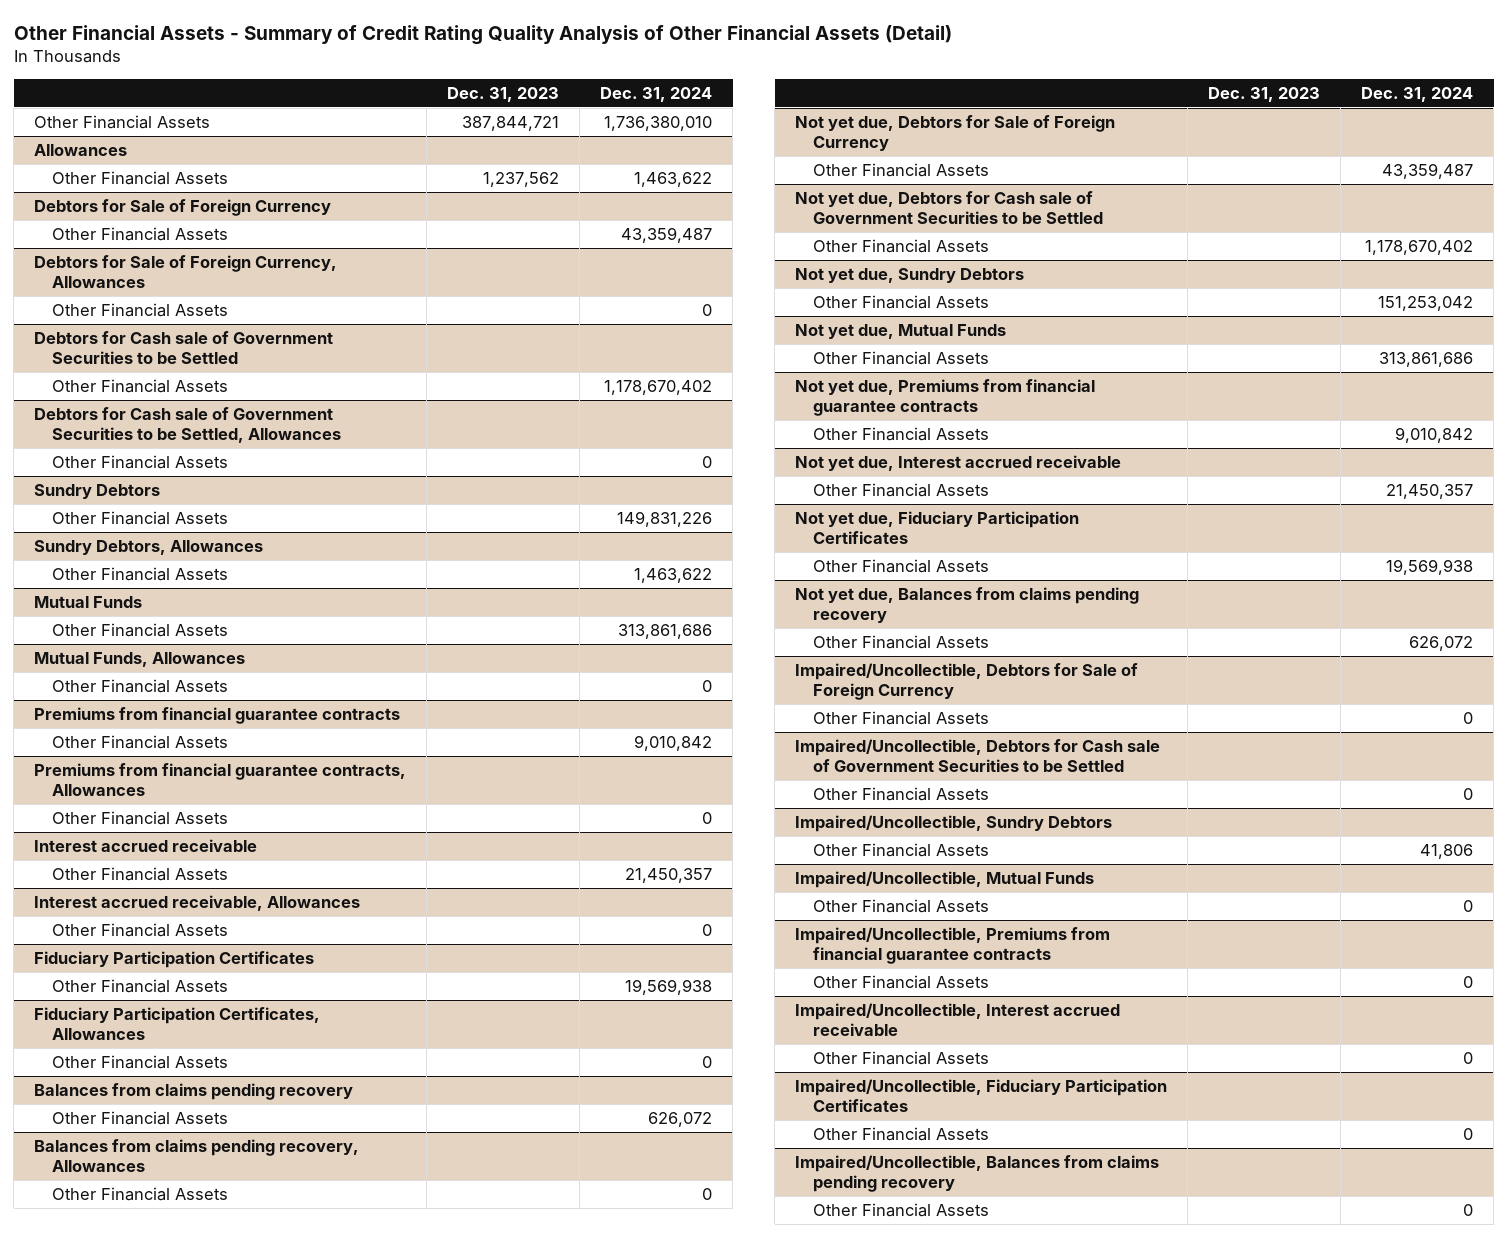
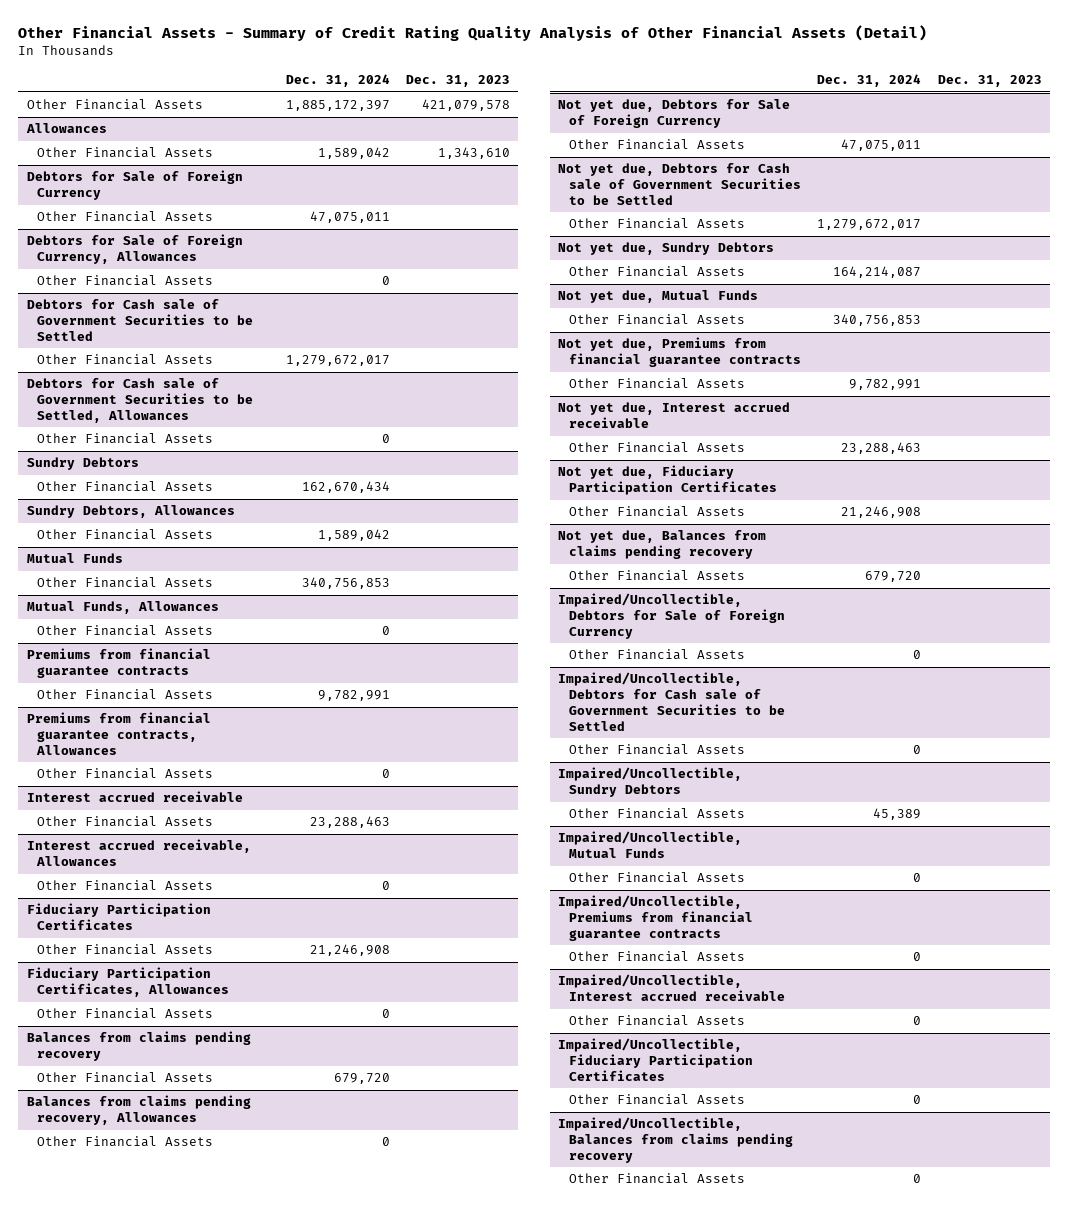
[462,116,560,132] 387,844,721 -> [422,99,511,112] 421,079,578
[604,116,713,132] 1,736,380,010 -> [285,100,390,112] 1,885,172,397
[483,172,560,188] 1,237,562 -> [438,147,511,160] 1,343,610
[634,172,713,188] 1,463,622 -> [317,147,390,160] 1,589,042
[621,227,713,244] 43,359,487 -> [309,211,390,224] 47,075,011
[604,380,713,396] 1,178,670,402 -> [285,355,390,367] 1,279,672,017
[617,511,713,528] 149,831,226 -> [301,481,390,494] 162,670,434
[634,568,713,584] 1,463,622 -> [317,529,390,542] 1,589,042
[618,624,713,640] 313,861,686 -> [301,577,390,590] 340,756,853
[634,735,713,752] 9,010,842 -> [317,690,390,702] 9,782,991
[625,868,713,884] 21,450,357 -> [309,816,390,829] 23,288,463
[625,979,713,996] 19,569,938 -> [309,944,390,957] 21,246,908
[648,1112,713,1128] 626,072 -> [333,1073,390,1085] 679,720
[1382,163,1474,180] 43,359,487 -> [841,139,922,152] 47,075,011
[1365,240,1474,256] 1,178,670,402 -> [817,219,922,231] 1,279,672,017
[1378,296,1474,312] 151,253,042 -> [833,266,922,279] 164,214,087
[1379,352,1474,368] 313,861,686 -> [833,314,922,327] 340,756,853
[1395,427,1474,444] 9,010,842 -> [849,379,922,391] 9,782,991
[1386,484,1474,500] 21,450,357 -> [841,442,922,455] 23,288,463
[1386,559,1474,576] 19,569,938 -> [841,506,922,519] 21,246,908
[1409,636,1474,652] 626,072 -> [865,571,922,583] 679,720
[1420,844,1474,860] 41,806 -> [873,808,922,821] 45,389

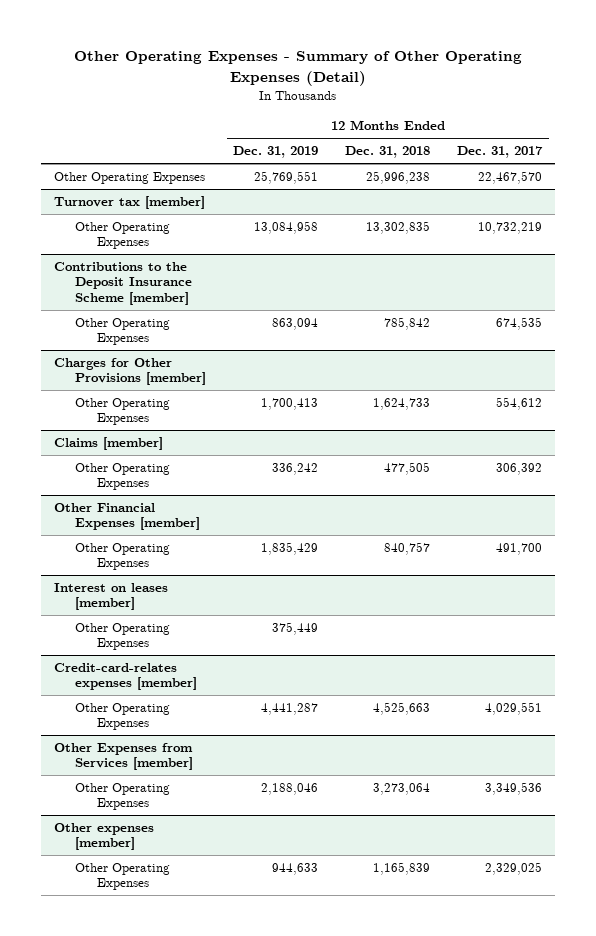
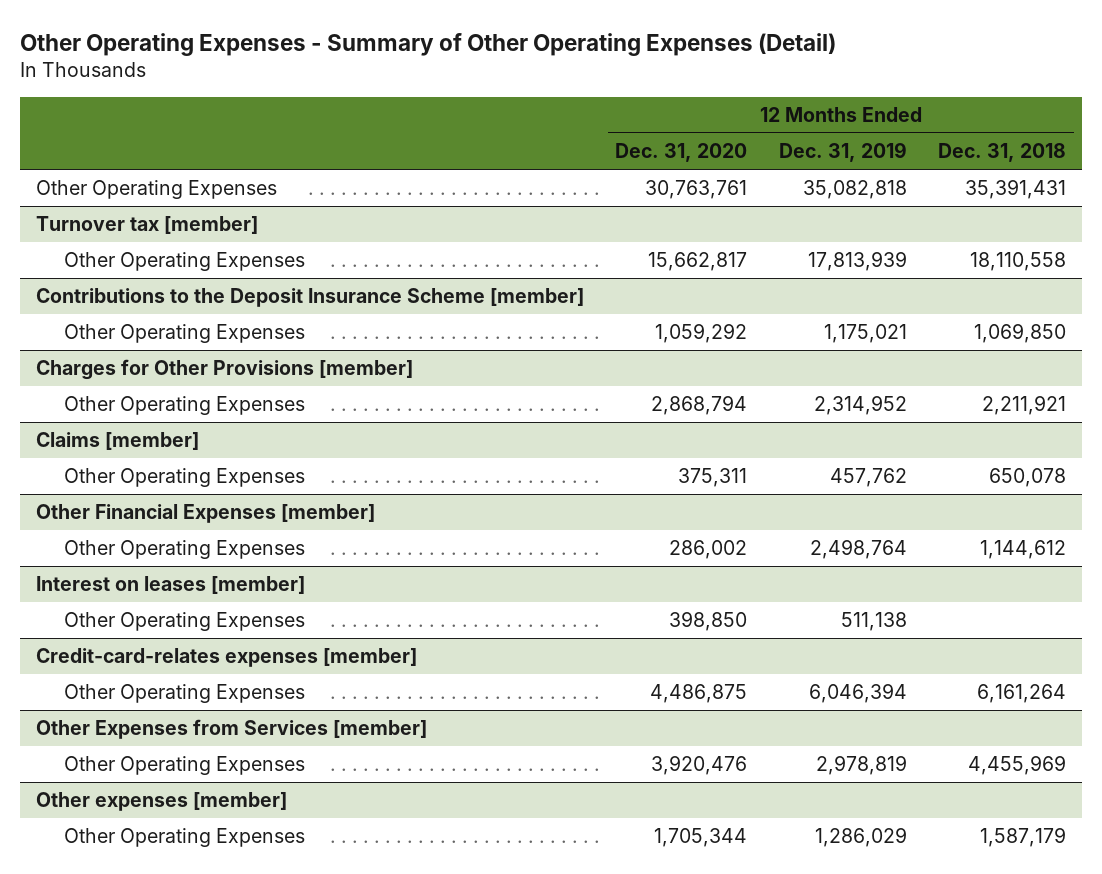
[456,146,543,159] Dec. 31, 2017 -> none
none -> [615,143,748,163] Dec. 31, 2020
[254,171,319,185] 25,769,551 -> [802,180,907,200] 35,082,818
[366,171,431,185] 25,996,238 -> [965,179,1067,200] 35,391,431
[254,221,319,235] 13,084,958 -> [807,251,907,272] 17,813,939
[366,221,431,235] 13,302,835 -> [970,252,1067,272] 18,110,558
[272,318,319,331] 863,094 -> [823,324,907,344] 1,175,021
[384,317,431,331] 785,842 -> [974,323,1067,344] 1,069,850
[261,398,319,411] 1,700,413 -> [813,395,907,416] 2,314,952
[373,398,431,411] 1,624,733 -> [982,395,1067,416] 2,211,921
[272,463,319,476] 336,242 -> [829,468,907,488] 457,762
[384,462,431,476] 477,505 -> [989,468,1067,488] 650,078
[261,542,319,556] 1,835,429 -> [809,539,907,560] 2,498,764
[384,542,431,556] 840,757 -> [980,540,1067,560] 1,144,612
[272,622,319,636] 375,449 -> [840,612,907,632] 511,138
[261,703,319,716] 4,441,287 -> [808,683,907,704] 6,046,394
[373,702,431,716] 4,525,663 -> [977,684,1067,704] 6,161,264
[261,783,319,796] 2,188,046 -> [815,755,907,776] 2,978,819
[373,783,431,796] 3,273,064 -> [968,755,1067,776] 4,455,969
[272,863,319,876] 944,633 -> [814,827,907,848] 1,286,029
[373,862,431,876] 1,165,839 -> [980,827,1067,848] 1,587,179

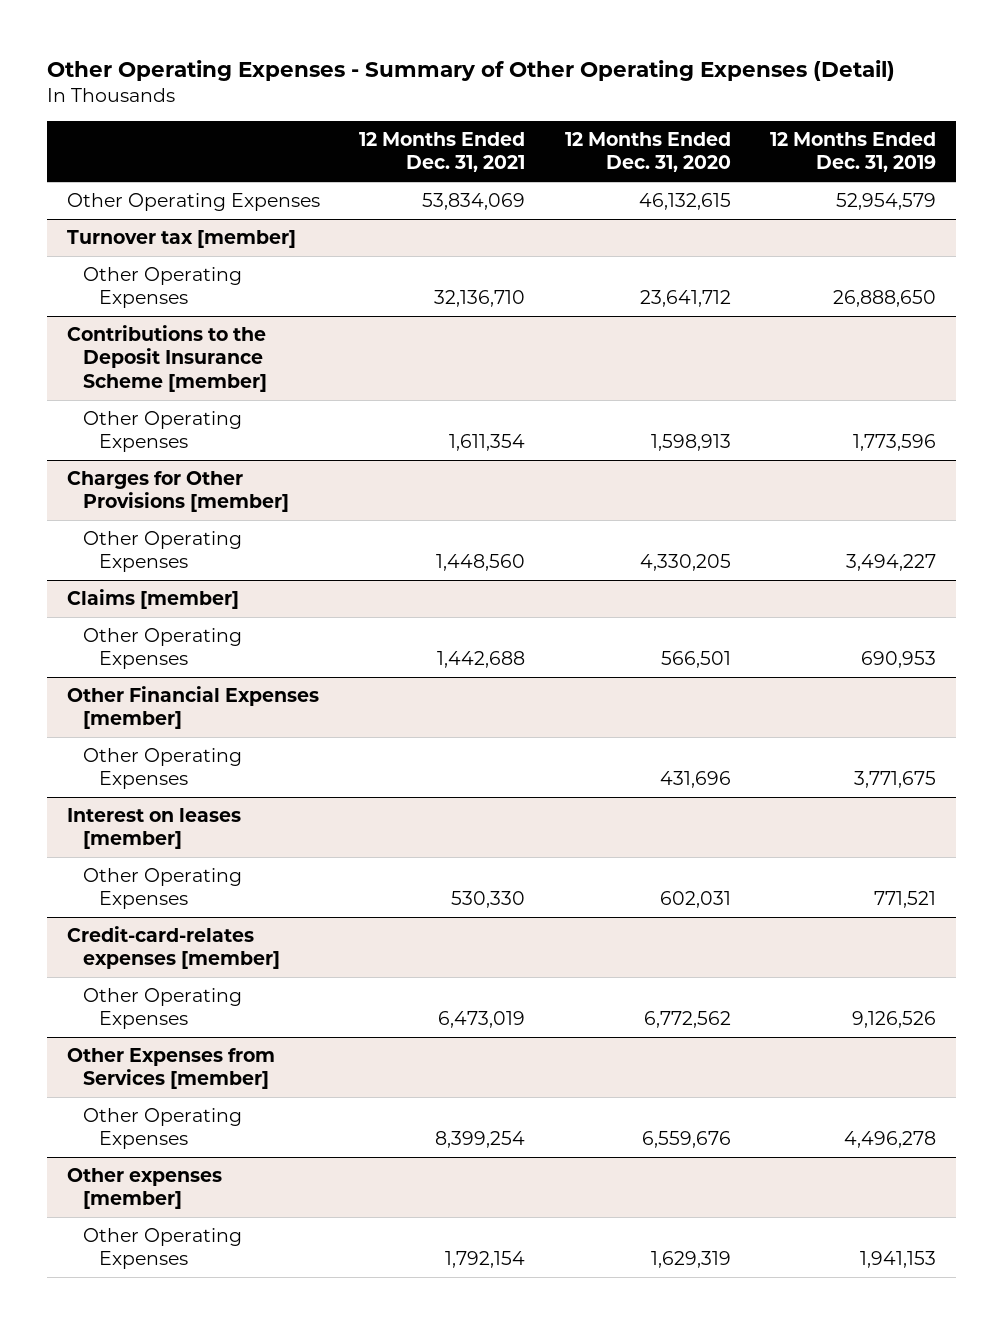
[938,143,1067,163] Dec. 31, 2018 -> none
none -> [359,132,526,173] 12 Months Ended Dec. 31, 2021
[645,180,748,200] 30,763,761 -> [638,193,731,211] 46,132,615
[802,180,907,200] 35,082,818 -> [836,193,937,211] 52,954,579
[648,252,748,272] 15,662,817 -> [639,290,731,308] 23,641,712
[807,251,907,272] 17,813,939 -> [833,290,937,308] 26,888,650
[655,323,748,344] 1,059,292 -> [650,434,731,452] 1,598,913
[823,324,907,344] 1,175,021 -> [853,434,937,452] 1,773,596
[651,395,748,416] 2,868,794 -> [639,554,731,572] 4,330,205
[813,395,907,416] 2,314,952 -> [846,554,937,572] 3,494,227
[678,468,748,488] 375,311 -> [660,651,731,669] 566,501
[829,468,907,488] 457,762 -> [861,651,937,669] 690,953
[669,540,748,560] 286,002 -> [659,771,731,789] 431,696
[809,539,907,560] 2,498,764 -> [854,771,937,789] 3,771,675
[669,611,748,632] 398,850 -> [659,891,731,909] 602,031
[840,612,907,632] 511,138 -> [874,891,937,909] 771,521
[650,684,748,704] 4,486,875 -> [643,1011,731,1029] 6,772,562
[808,683,907,704] 6,046,394 -> [852,1011,937,1029] 9,126,526
[651,755,748,776] 3,920,476 -> [641,1131,731,1149] 6,559,676
[815,755,907,776] 2,978,819 -> [844,1131,937,1149] 4,496,278
[654,828,748,848] 1,705,344 -> [650,1251,731,1269] 1,629,319
[814,827,907,848] 1,286,029 -> [860,1251,937,1269] 1,941,153

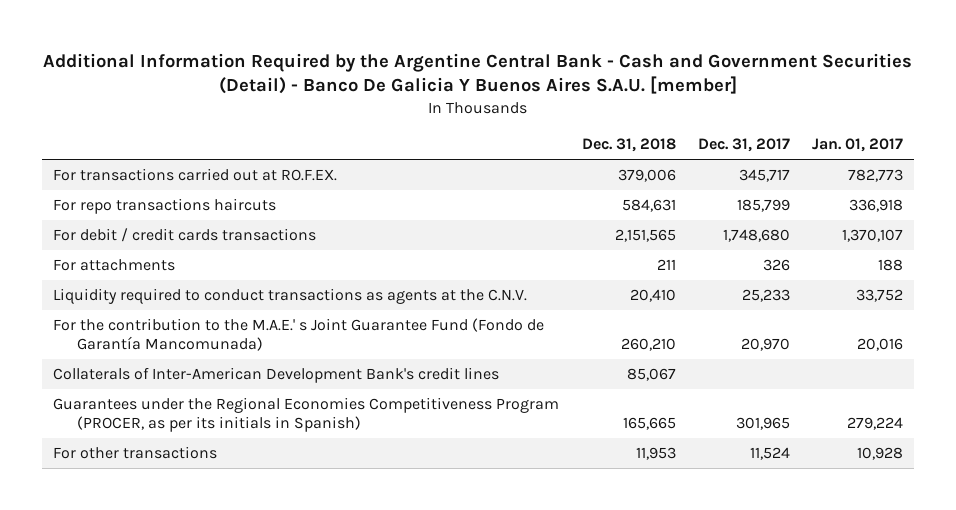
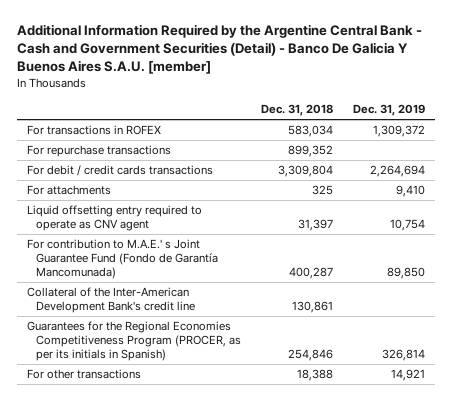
[697,138,790,153] Dec. 31, 2017 -> none
[812,138,904,153] Jan. 01, 2017 -> none
none -> [352,104,425,117] Dec. 31, 2019
[53,198,277,215] For repo transactions haircuts -> none
[53,168,338,182] For transactions carried out at RO.F.EX. -> [26,125,161,136] For transactions in ROFEX
[617,169,676,183] 379,006 -> [287,125,333,138] 583,034
none -> [26,145,171,158] For repurchase transactions
[614,229,676,243] 2,151,565 -> [277,165,333,178] 3,309,804
[656,259,676,271] 211 -> [311,185,333,196] 325
[53,288,528,305] Liquidity required to conduct transactions as agents at the C.N.V. -> [26,205,202,232] Liquid offsetting entry required to operate as CNV agent
[629,289,676,303] 20,410 -> [297,219,333,232] 31,397
[53,318,545,351] For the contribution to the M.A.E.' s Joint Guarantee Fund (Fondo de Garantía Mancomunada) -> [26,239,218,279] For contribution to M.A.E.' s Joint Guarantee Fund (Fondo de Garantía Mancomunada)
[620,337,676,351] 260,210 -> [288,266,333,279] 400,287
[53,367,500,384] Collaterals of Inter-American Development Bank's credit lines -> [26,287,195,314] Collateral of the Inter-American Development Bank's credit line
[626,368,676,382] 85,067 -> [291,301,333,314] 130,861
[53,397,560,432] Guarantees under the Regional Economies Competitiveness Program (PROCER, as per its initials in Spanish) -> [26,321,241,361] Guarantees for the Regional Economies Competitiveness Program (PROCER, as per its initials in Spanish)
[622,416,676,430] 165,665 -> [287,348,333,361] 254,846
[635,447,676,461] 11,953 -> [296,369,333,382] 18,388

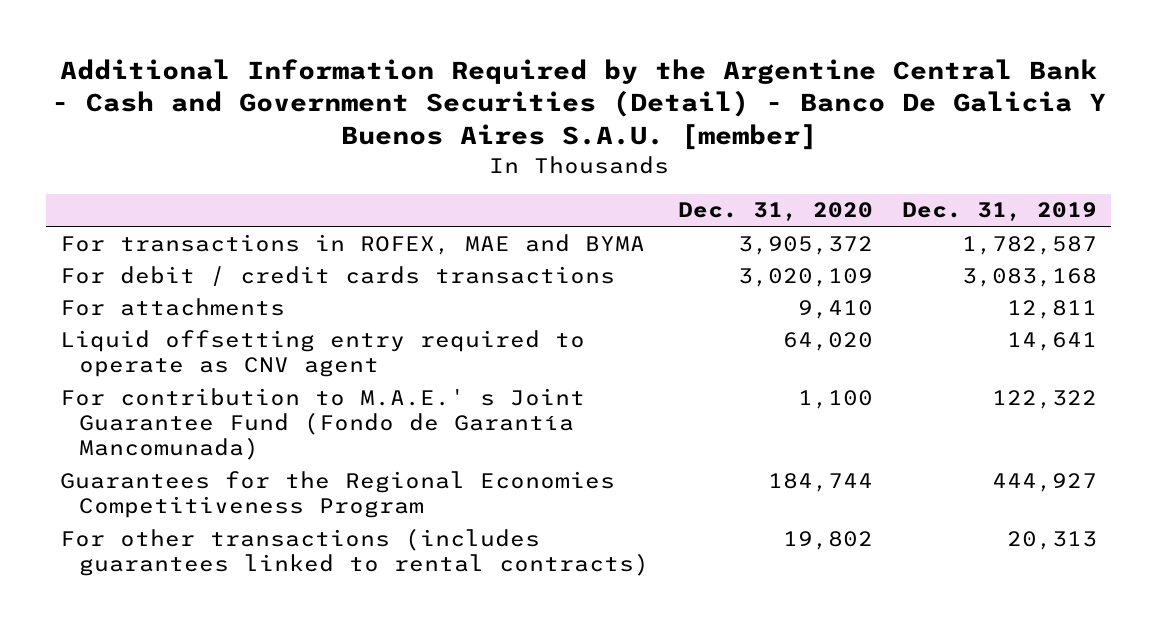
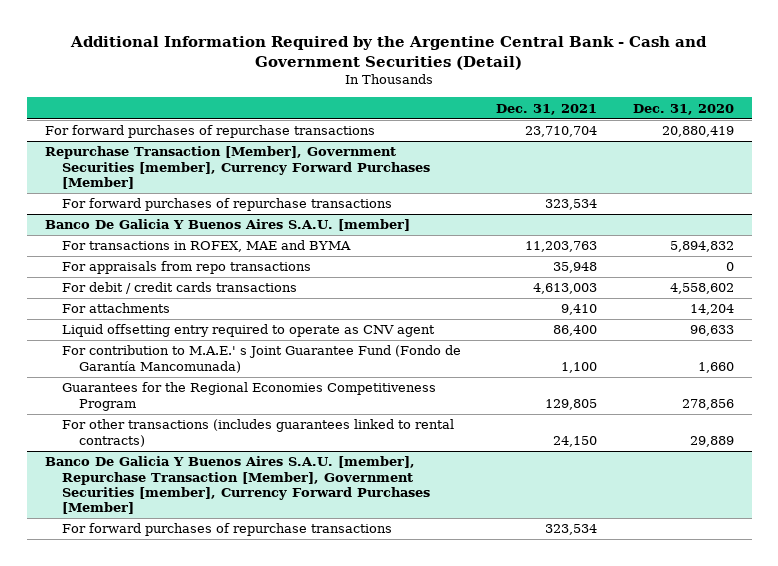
[51,58,1106,151] Additional Information Required by the Argentine Central Bank - Cash and Government Securities (Detail) - Banco De Galicia Y Buenos Aires S.A.U. [member] -> [70,35,708,70] Additional Information Required by the Argentine Central Bank - Cash and Government Securities (Detail)
[902,202,1098,222] Dec. 31, 2019 -> none
none -> [496,103,598,115] Dec. 31, 2021
none -> [44,125,375,139] For forward purchases of repurchase transactions
none -> [44,146,430,189] Repurchase Transaction [Member], Government Securities [member], Currency Forward Purchases [Member]
none -> [61,198,392,212] For forward purchases of repurchase transactions
none -> [44,219,410,232] Banco De Galicia Y Buenos Aires S.A.U. [member]
[738,235,874,255] 3,905,372 -> [669,241,734,253] 5,894,832
none -> [61,261,311,275] For appraisals from repo transactions
[738,267,874,287] 3,020,109 -> [669,283,734,295] 4,558,602
[798,299,874,319] 9,410 -> [689,304,734,316] 14,204
[783,331,874,351] 64,020 -> [689,325,734,337] 96,633
[798,389,874,409] 1,100 -> [697,361,734,373] 1,660
[768,472,874,492] 184,744 -> [681,398,734,410] 278,856
[783,530,874,550] 19,802 -> [689,435,734,447] 29,889
none -> [44,456,430,515] Banco De Galicia Y Buenos Aires S.A.U. [member], Repurchase Transaction [Member], Government Securities [member], Currency Forward Purchases [Member]
none -> [61,523,392,537] For forward purchases of repurchase transactions

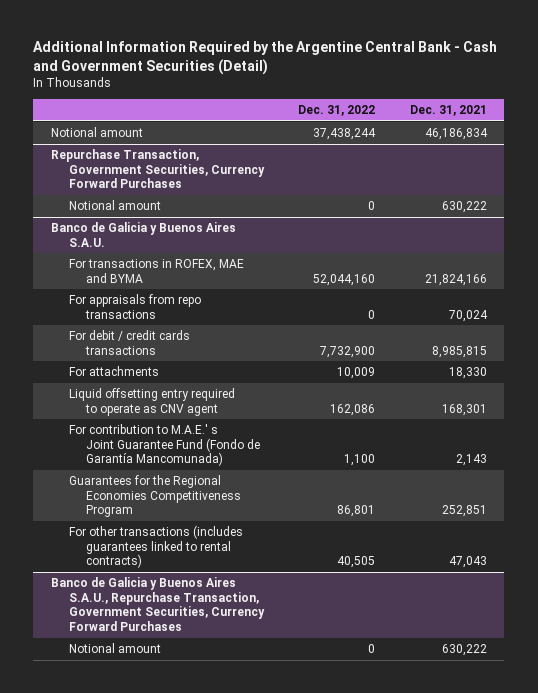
[632,103,734,115] Dec. 31, 2020 -> none
none -> [298,104,376,116] Dec. 31, 2022
[44,125,375,139] For forward purchases of repurchase transactions -> none
[61,198,392,212] For forward purchases of repurchase transactions -> none
[61,523,392,537] For forward purchases of repurchase transactions -> none
none -> [50,127,143,138] Notional amount
[44,146,430,189] Repurchase Transaction [Member], Government Securities [member], Currency Forward Purchases [Member] -> [50,149,265,189] Repurchase Transaction, Government Securities, Currency Forward Purchases
none -> [68,200,161,211] Notional amount
[44,219,410,232] Banco De Galicia Y Buenos Aires S.A.U. [member] -> [50,222,236,247] Banco de Galicia y Buenos Aires S.A.U.
[525,241,598,253] 11,203,763 -> [425,273,488,286] 21,824,166
[553,262,598,274] 35,948 -> [449,309,489,322] 70,024
[533,283,598,295] 4,613,003 -> [432,345,488,358] 8,985,815
[561,304,598,316] 9,410 -> [449,367,488,380] 18,330
[553,325,598,337] 86,400 -> [442,403,488,416] 168,301
[561,361,598,373] 1,100 -> [456,454,488,467] 2,143
[545,398,598,410] 129,805 -> [442,505,488,518] 252,851
[553,435,598,447] 24,150 -> [449,556,488,569] 47,043
[44,456,430,515] Banco De Galicia Y Buenos Aires S.A.U. [member], Repurchase Transaction [Member], Government Securities [member], Currency Forward Purchases [Member] -> [50,577,265,632] Banco de Galicia y Buenos Aires S.A.U., Repurchase Transaction, Government Securities, Currency Forward Purchases
none -> [68,643,161,654] Notional amount

